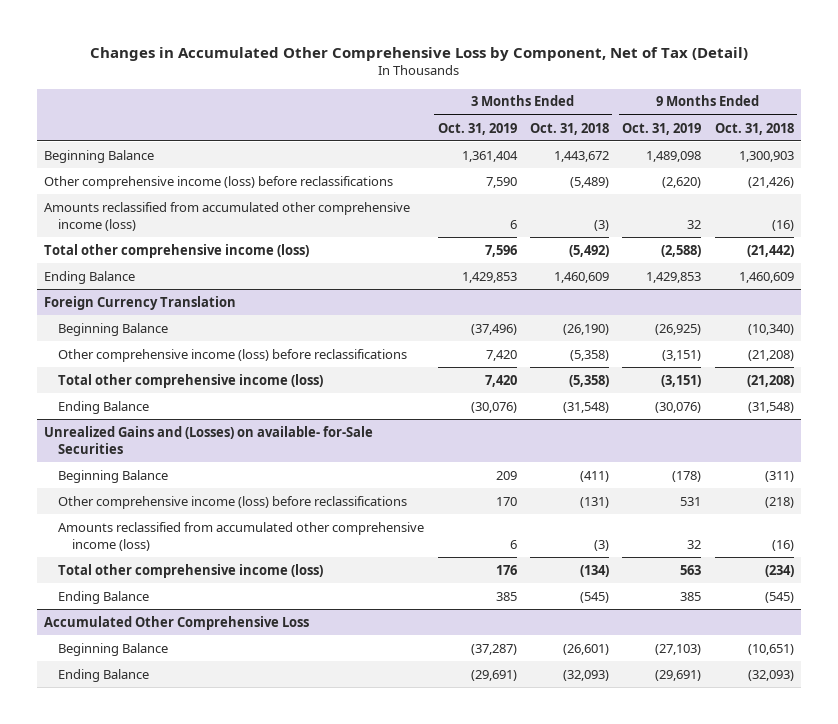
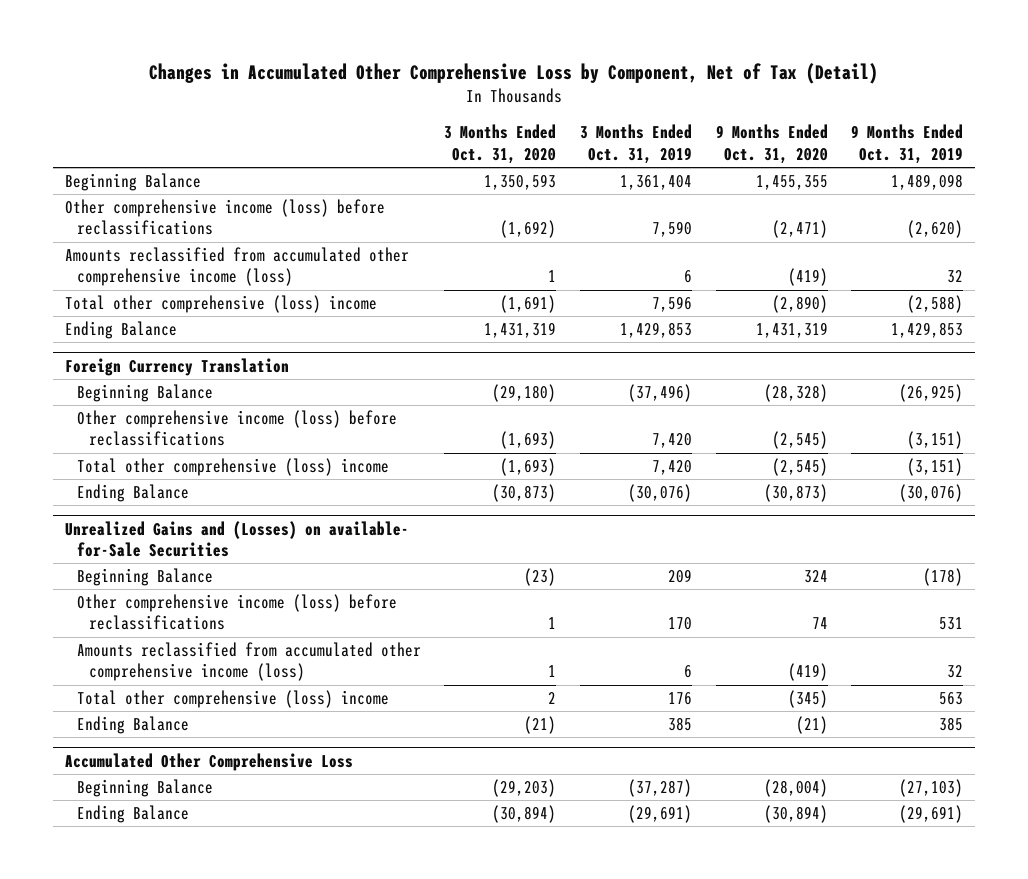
[530,122,610,135] Oct. 31, 2018 -> none
[714,122,794,135] Oct. 31, 2018 -> none
none -> [444,124,557,164] 3 Months Ended Oct. 31, 2020
none -> [715,124,828,164] 9 Months Ended Oct. 31, 2020
[43,243,309,258] Total other comprehensive income (loss) -> [64,295,377,314] Total other comprehensive (loss) income
[58,373,324,388] Total other comprehensive income (loss) -> [76,458,389,477] Total other comprehensive (loss) income
[58,563,324,578] Total other comprehensive income (loss) -> [76,690,389,709] Total other comprehensive (loss) income

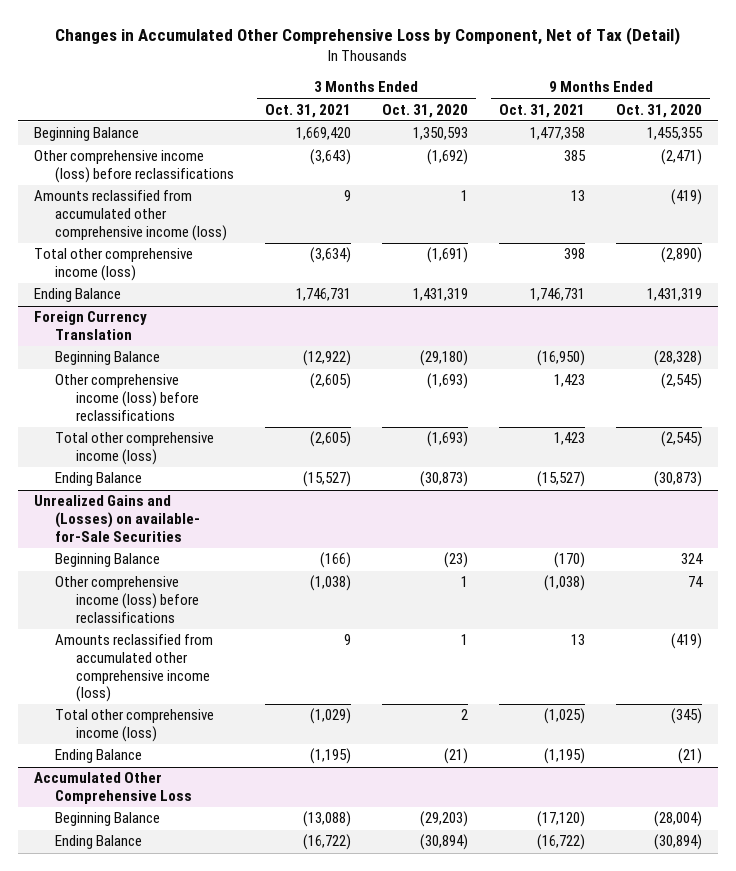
[579,124,692,164] 3 Months Ended Oct. 31, 2019 -> none
[851,124,964,164] 9 Months Ended Oct. 31, 2019 -> none
none -> [264,103,351,118] Oct. 31, 2021
none -> [499,103,586,118] Oct. 31, 2021
[64,295,377,314] Total other comprehensive (loss) income -> [33,248,193,282] Total other comprehensive income (loss)
[76,458,389,477] Total other comprehensive (loss) income -> [54,432,214,466] Total other comprehensive income (loss)
[76,690,389,709] Total other comprehensive (loss) income -> [54,709,214,743] Total other comprehensive income (loss)

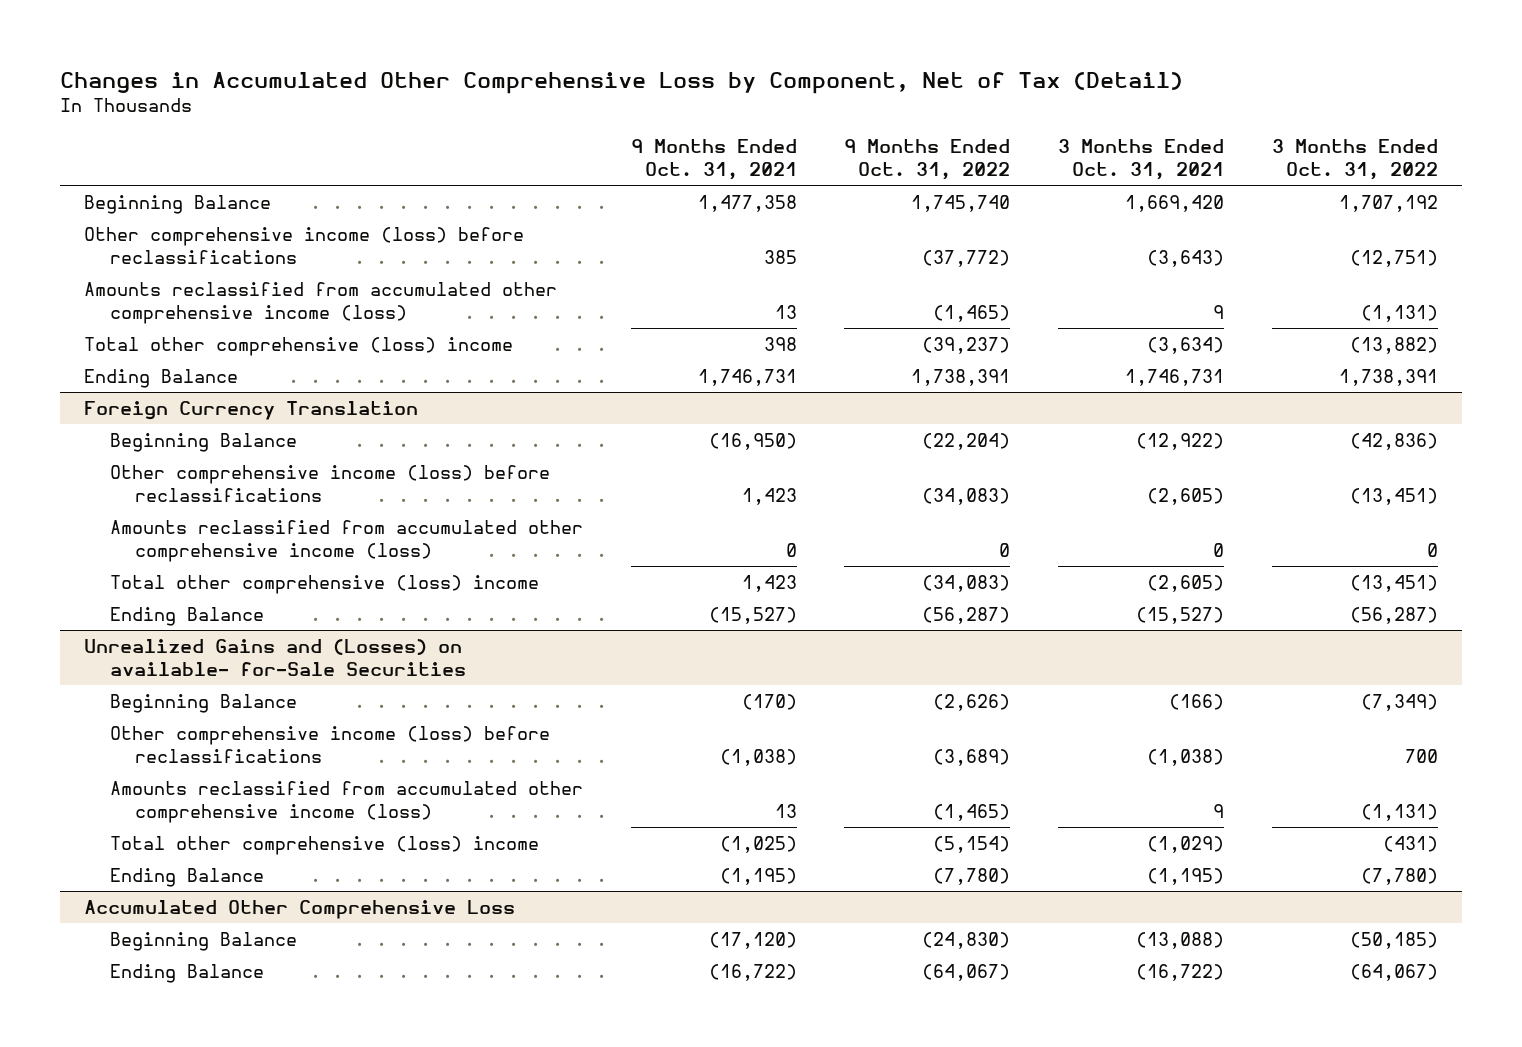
[381,103,468,118] Oct. 31, 2020 -> none
[616,103,703,118] Oct. 31, 2020 -> none
none -> [844,139,1011,181] 9 Months Ended Oct. 31, 2022
none -> [1271,139,1438,181] 3 Months Ended Oct. 31, 2022
[33,248,193,282] Total other comprehensive income (loss) -> [83,336,513,356] Total other comprehensive (loss) income
none -> [109,519,583,562] Amounts reclassified from accumulated other comprehensive income (loss)
[54,432,214,466] Total other comprehensive income (loss) -> [109,574,539,594] Total other comprehensive (loss) income
[54,709,214,743] Total other comprehensive income (loss) -> [109,835,539,855] Total other comprehensive (loss) income

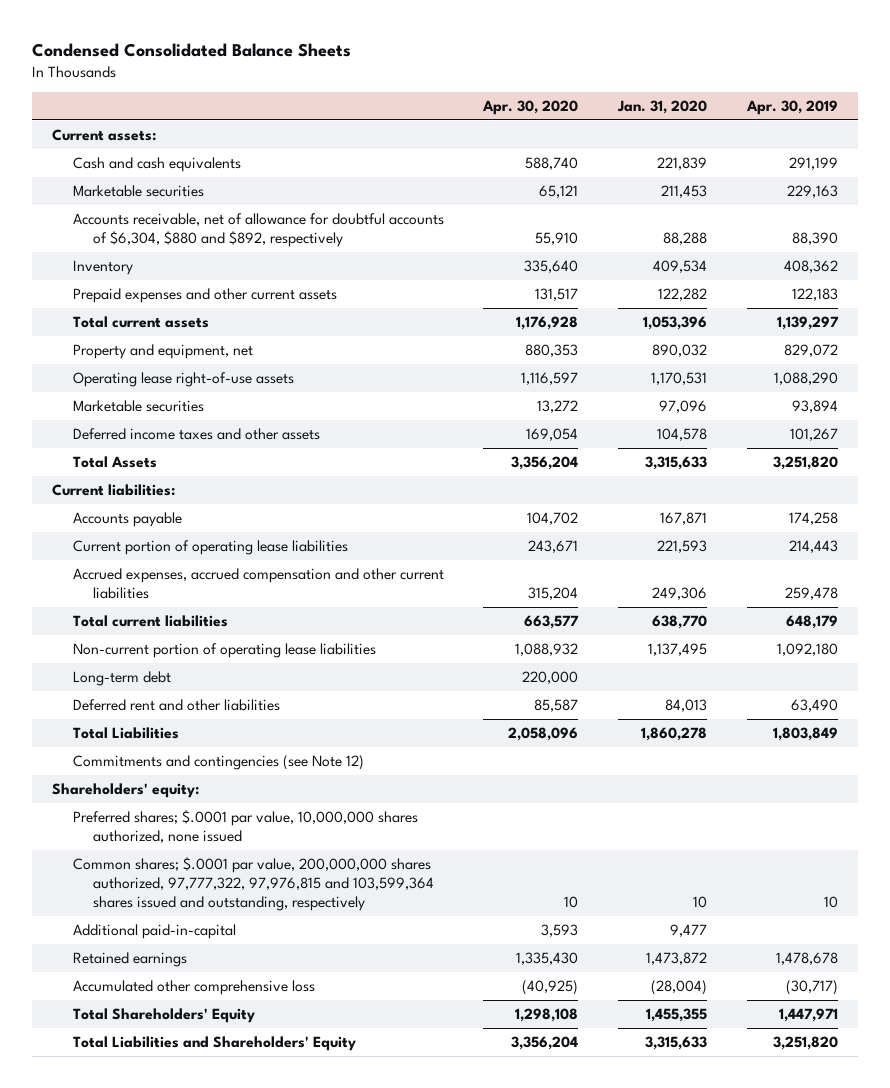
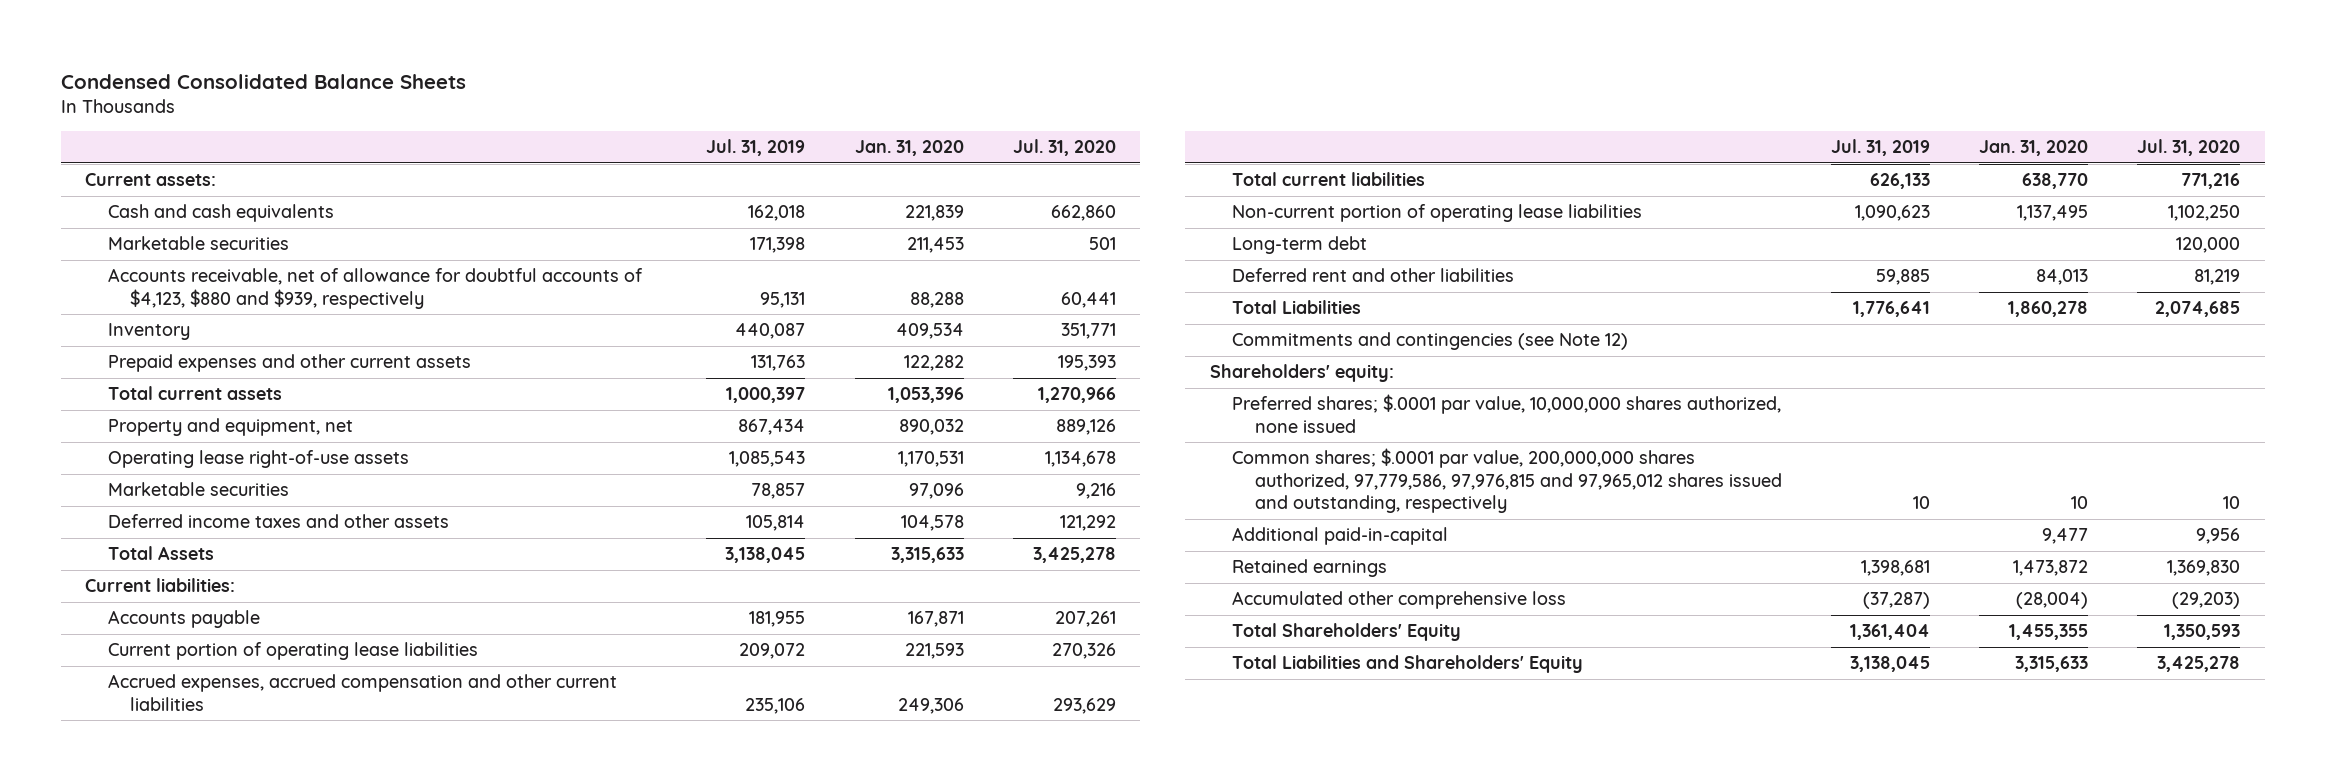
[482,100,579,116] Apr. 30, 2020 -> none
[746,100,839,116] Apr. 30, 2019 -> none
none -> [706,139,806,157] Jul. 31, 2019
none -> [1012,139,1116,157] Jul. 31, 2020
[72,213,444,247] Accounts receivable, net of allowance for doubtful accounts of $6,304, $880 and $892, respectively -> [107,268,643,309] Accounts receivable, net of allowance for doubtful accounts of $4,123, $880 and $939, respectively
[72,857,435,911] Common shares; $.0001 par value, 200,000,000 shares authorized, 97,777,322, 97,976,815 and 103,599,364 shares issued and outstanding, respectively -> [1232,448,1783,514] Common shares; $.0001 par value, 200,000,000 shares authorized, 97,779,586, 97,976,815 and 97,965,012 shares issued and outstanding, respectively

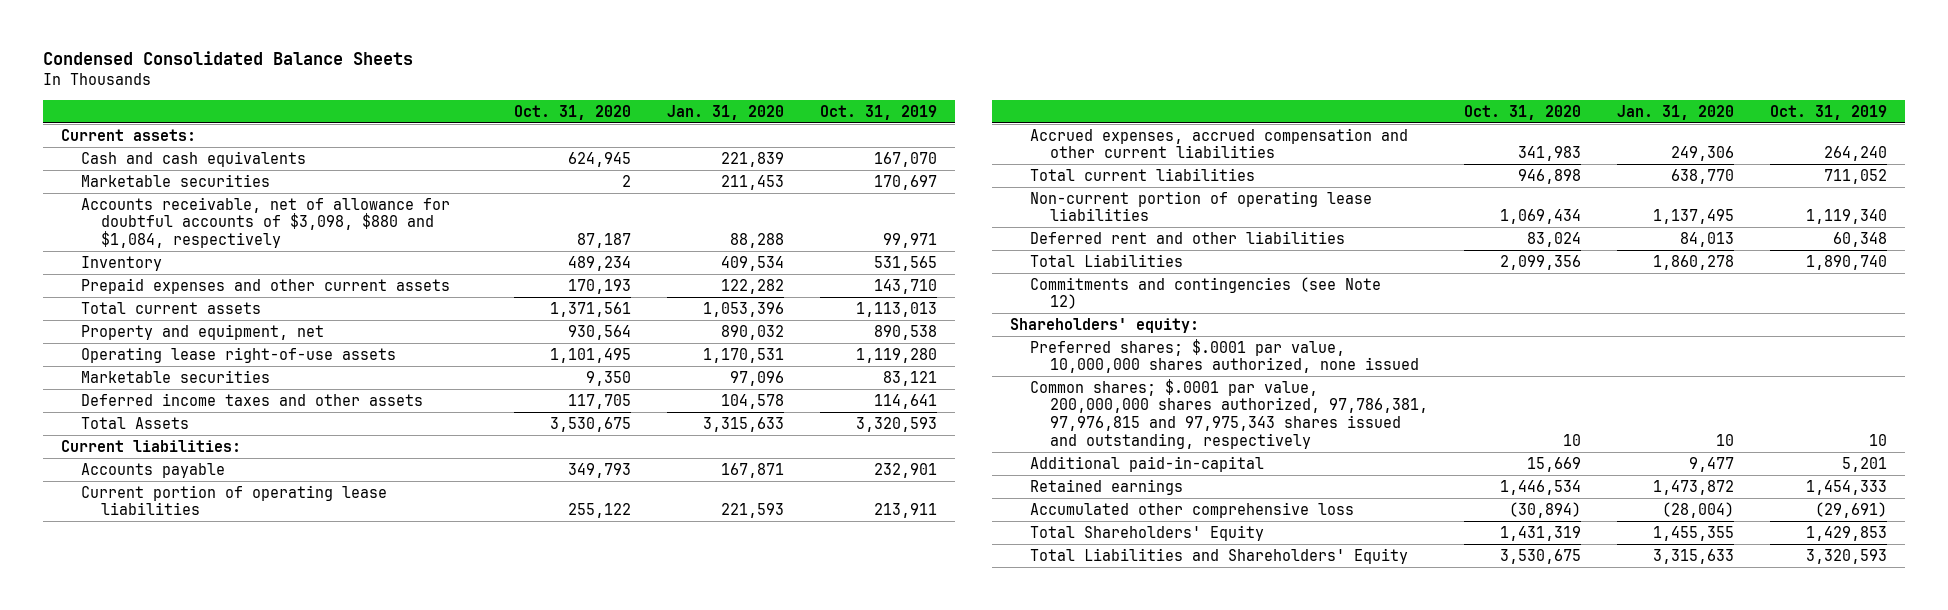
[706,139,806,157] Jul. 31, 2019 -> none
[1012,139,1116,157] Jul. 31, 2020 -> none
none -> [514,104,632,120] Oct. 31, 2020
none -> [820,104,938,120] Oct. 31, 2019
[107,268,643,309] Accounts receivable, net of allowance for doubtful accounts of $4,123, $880 and $939, respectively -> [80,196,450,249] Accounts receivable, net of allowance for doubtful accounts of $3,098, $880 and $1,084, respectively
[1232,236,1368,255] Long-term debt -> none
[1232,448,1783,514] Common shares; $.0001 par value, 200,000,000 shares authorized, 97,779,586, 97,976,815 and 97,965,012 shares issued and outstanding, respectively -> [1030,378,1429,449] Common shares; $.0001 par value, 200,000,000 shares authorized, 97,786,381, 97,976,815 and 97,975,343 shares issued and outstanding, respectively

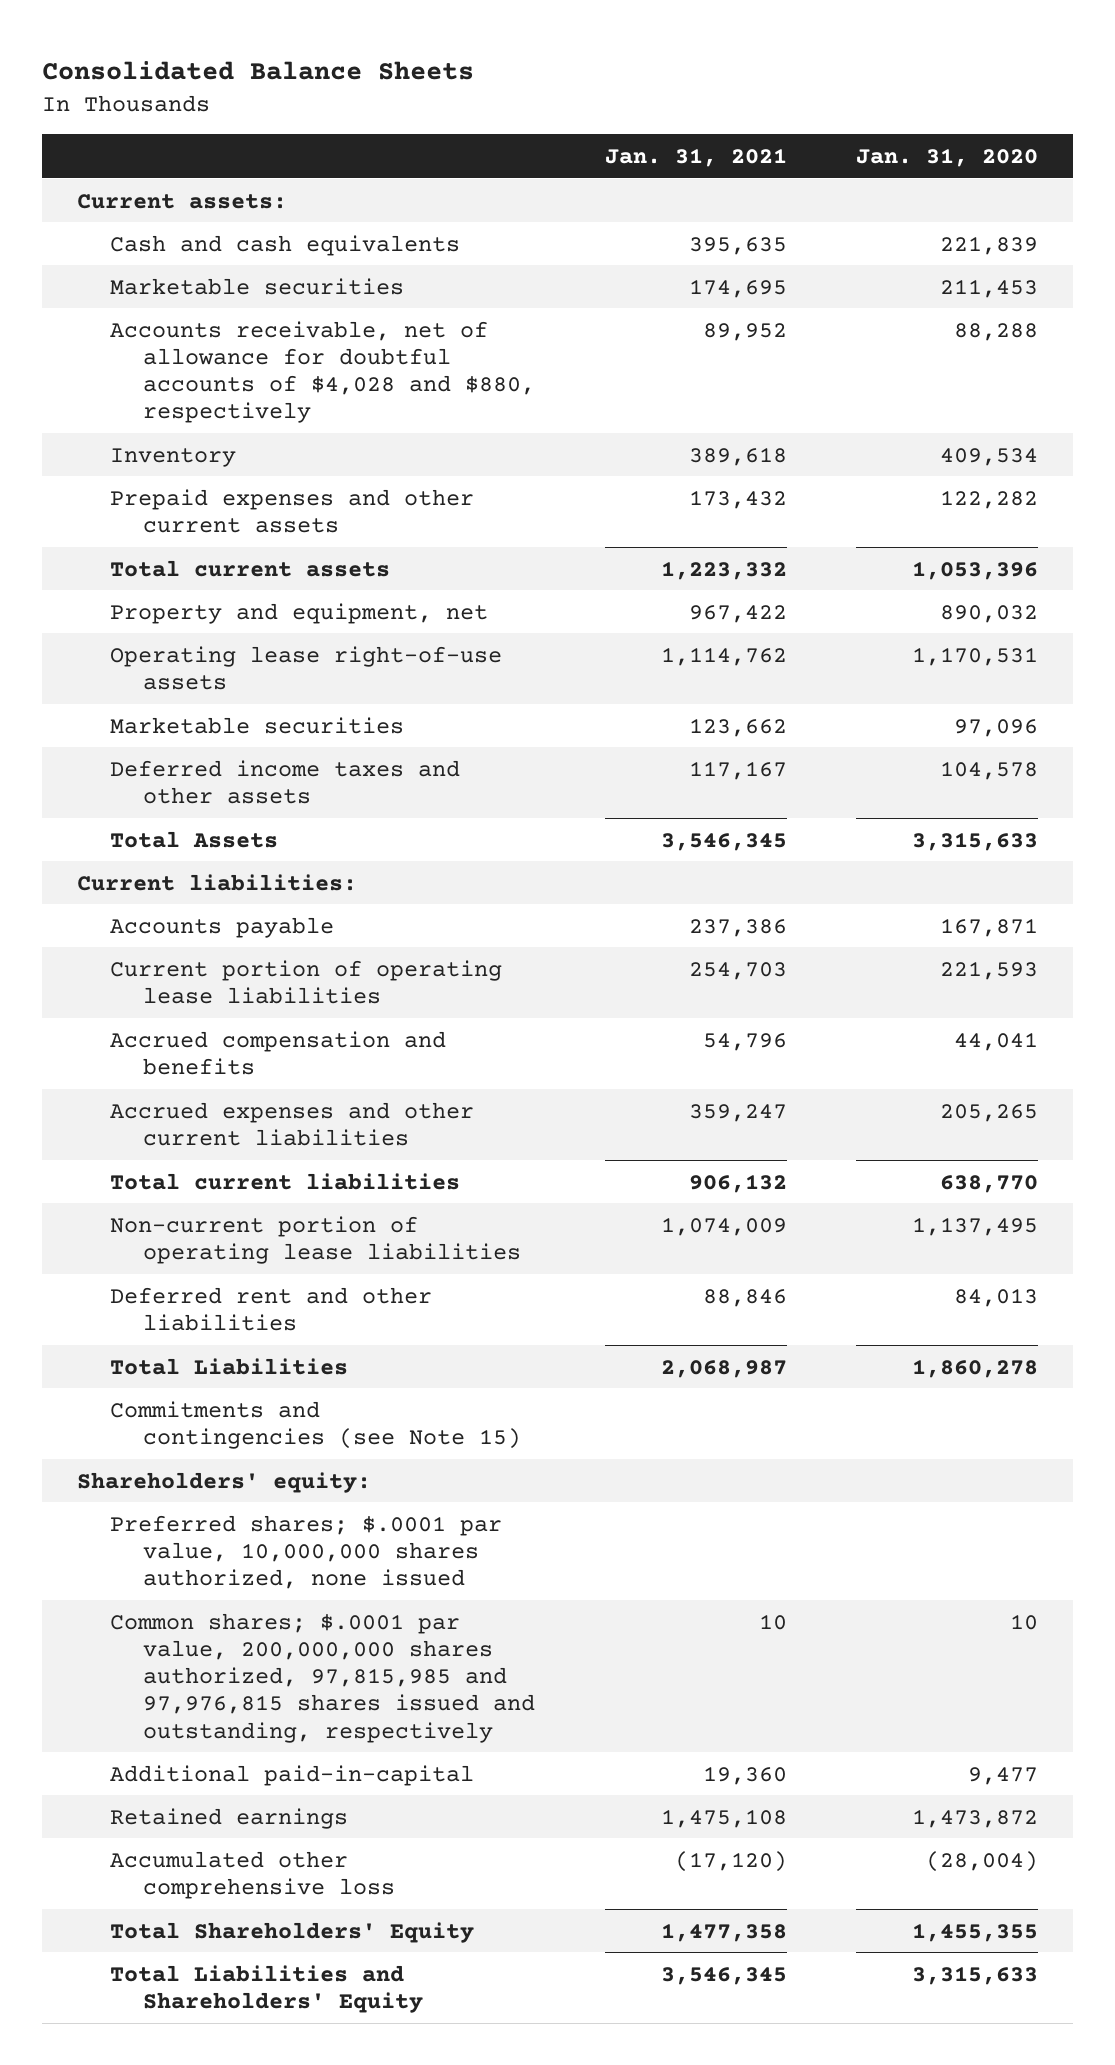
[42,51,413,66] Condensed Consolidated Balance Sheets -> [42,60,475,80] Consolidated Balance Sheets
[514,104,632,120] Oct. 31, 2020 -> none
[820,104,938,120] Oct. 31, 2019 -> none
none -> [604,147,787,167] Jan. 31, 2021
[80,196,450,249] Accounts receivable, net of allowance for doubtful accounts of $3,098, $880 and $1,084, respectively -> [109,320,535,424] Accounts receivable, net of allowance for doubtful accounts of $4,028 and $880, respectively
none -> [109,1030,446,1075] Accrued compensation and benefits
[1030,127,1409,159] Accrued expenses, accrued compensation and other current liabilities -> [109,1101,474,1146] Accrued expenses and other current liabilities
[1671,146,1735,162] 249,306 -> [940,1103,1039,1122] 205,265
[1030,276,1382,310] Commitments and contingencies (see Note 12) -> [109,1400,521,1449] Commitments and contingencies (see Note 15)
[1030,378,1429,449] Common shares; $.0001 par value, 200,000,000 shares authorized, 97,786,381, 97,976,815 and 97,975,343 shares issued and outstanding, respectively -> [109,1612,535,1743] Common shares; $.0001 par value, 200,000,000 shares authorized, 97,815,985 and 97,976,815 shares issued and outstanding, respectively

